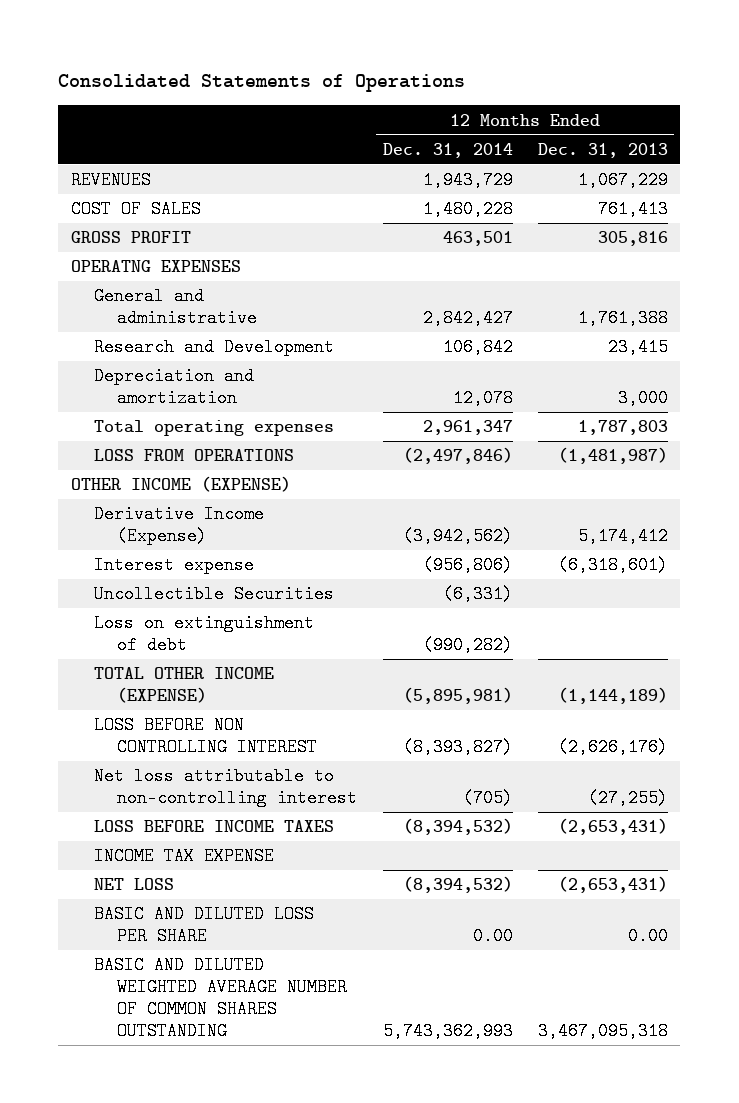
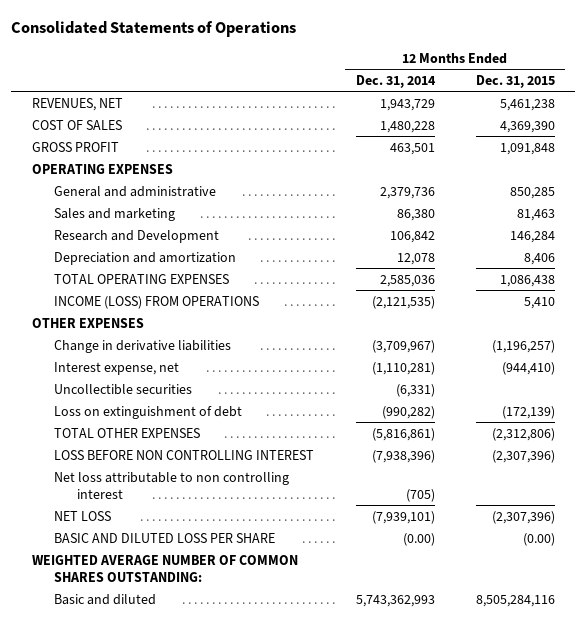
[537,142,668,158] Dec. 31, 2013 -> none
none -> [475,75,555,89] Dec. 31, 2015
[71,171,152,190] REVENUES -> [31,97,123,111] REVENUES, NET
[71,260,242,273] OPERATNG EXPENSES -> [31,163,173,174] OPERATING EXPENSES
[422,309,513,328] 2,842,427 -> [379,186,435,199] 2,379,736
none -> [54,207,176,221] Sales and marketing
[94,505,265,546] Derivative Income (Expense) -> none
[94,420,335,437] Total operating expenses -> [54,273,230,284] TOTAL OPERATING EXPENSES
[422,420,513,436] 2,961,347 -> [379,274,435,287] 2,585,036
[94,449,295,462] LOSS FROM OPERATIONS -> [54,295,260,309] INCOME (LOSS) FROM OPERATIONS
[402,447,513,465] (2,497,846) -> [371,295,435,309] (2,121,535)
[71,476,292,493] OTHER INCOME (EXPENSE) -> [31,317,144,328] OTHER EXPENSES
none -> [54,339,232,353] Change in derivative liabilities
[94,556,255,575] Interest expense -> [54,361,180,375] Interest expense, net
[422,556,513,575] (956,806) -> [371,361,435,375] (1,110,281)
[94,585,335,604] Uncollectible Securities -> [54,383,193,395] Uncollectible securities
[94,820,335,833] LOSS BEFORE INCOME TAXES -> none
[94,847,275,866] INCOME TAX EXPENSE -> none
[94,667,275,704] TOTAL OTHER INCOME (EXPENSE) -> [54,427,201,438] TOTAL OTHER EXPENSES
[402,687,513,705] (5,895,981) -> [371,427,435,441] (5,816,861)
[402,738,513,757] (8,393,827) -> [371,449,435,463] (7,938,396)
[94,767,358,808] Net loss attributable to non-controlling interest -> [54,471,290,499] Net loss attributable to non controlling interest
[402,876,513,894] (8,394,532) -> [371,510,435,524] (7,939,101)
[472,927,513,946] 0.00 -> [402,532,435,546] (0.00)
none -> [31,554,298,582] WEIGHTED AVERAGE NUMBER OF COMMON SHARES OUTSTANDING:
[94,956,348,1040] BASIC AND DILUTED WEIGHTED AVERAGE NUMBER OF COMMON SHARES OUTSTANDING -> [54,593,157,605] Basic and diluted

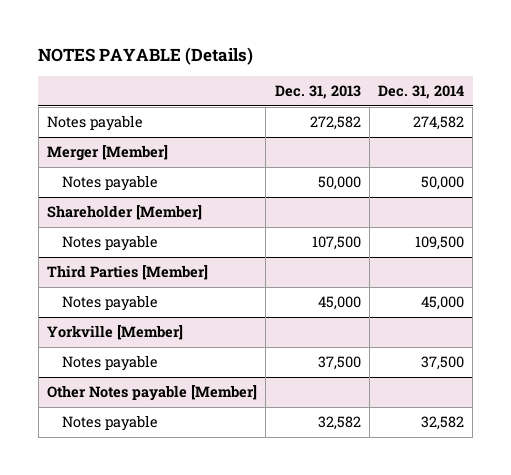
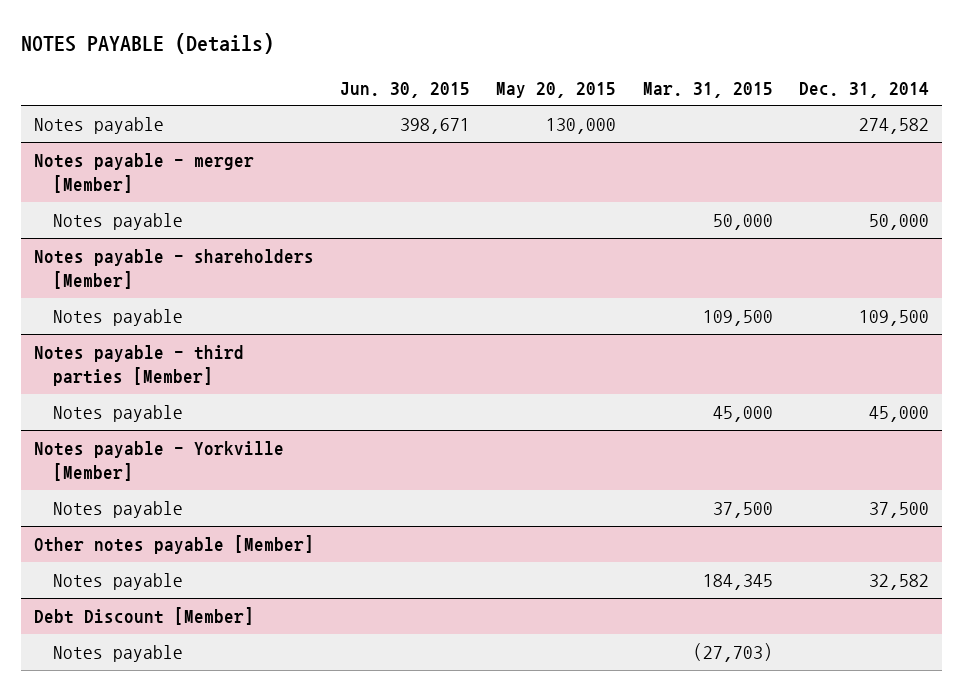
[274,85,361,100] Dec. 31, 2013 -> none
none -> [340,81,471,98] Jun. 30, 2015
none -> [496,81,617,98] May 20, 2015
none -> [642,81,773,98] Mar. 31, 2015
[47,145,169,162] Merger [Member] -> [34,153,255,194] Notes payable - merger [Member]
[47,205,203,221] Shareholder [Member] -> [34,249,315,290] Notes payable - shareholders [Member]
[47,265,209,281] Third Parties [Member] -> [34,345,245,387] Notes payable - third parties [Member]
[47,325,184,341] Yorkville [Member] -> [34,441,285,482] Notes payable - Yorkville [Member]
[47,385,258,402] Other Notes payable [Member] -> [34,535,315,555] Other notes payable [Member]
none -> [34,607,255,626] Debt Discount [Member]
none -> [53,645,184,663] Notes payable

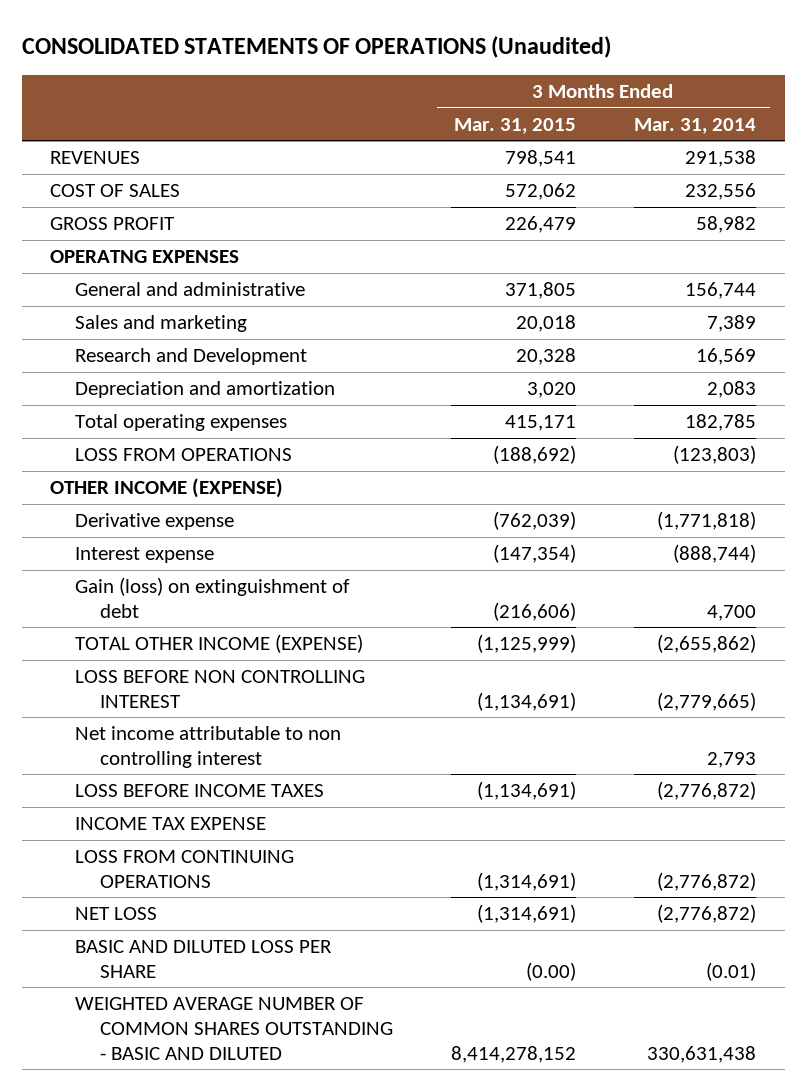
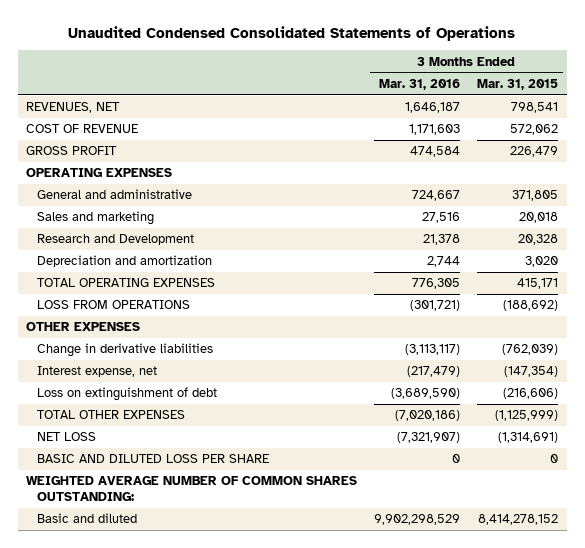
[21,36,611,59] CONSOLIDATED STATEMENTS OF OPERATIONS (Unaudited) -> [68,25,516,41] Unaudited Condensed Consolidated Statements of Operations
[633,117,756,134] Mar. 31, 2014 -> none
none -> [379,78,461,90] Mar. 31, 2016
[50,151,141,165] REVENUES -> [26,102,121,114] REVENUES, NET
[50,184,181,198] COST OF SALES -> [26,124,139,134] COST OF REVENUE
[50,250,240,264] OPERATNG EXPENSES -> [26,168,173,178] OPERATING EXPENSES
[75,414,288,432] Total operating expenses -> [37,278,216,288] TOTAL OPERATING EXPENSES
[75,670,366,708] LOSS BEFORE NON CONTROLLING INTEREST -> none
[75,726,342,768] Net income attributable to non controlling interest -> none
[75,784,325,798] LOSS BEFORE INCOME TAXES -> none
[75,817,267,831] INCOME TAX EXPENSE -> none
[75,850,295,888] LOSS FROM CONTINUING OPERATIONS -> none
[50,478,284,499] OTHER INCOME (EXPENSE) -> [26,322,141,332] OTHER EXPENSES
[75,513,235,531] Derivative expense -> [37,343,214,358] Change in derivative liabilities
[75,547,215,564] Interest expense -> [37,366,158,378] Interest expense, net
[75,577,351,618] Gain (loss) on extinguishment of debt -> [37,387,218,402] Loss on extinguishment of debt
[75,634,364,654] TOTAL OTHER INCOME (EXPENSE) -> [37,410,186,420] TOTAL OTHER EXPENSES
[526,961,577,981] (0.00) -> [550,454,559,464] 0
none -> [26,476,358,502] WEIGHTED AVERAGE NUMBER OF COMMON SHARES OUTSTANDING:
[75,997,394,1060] WEIGHTED AVERAGE NUMBER OF COMMON SHARES OUTSTANDING - BASIC AND DILUTED -> [37,513,138,524] Basic and diluted

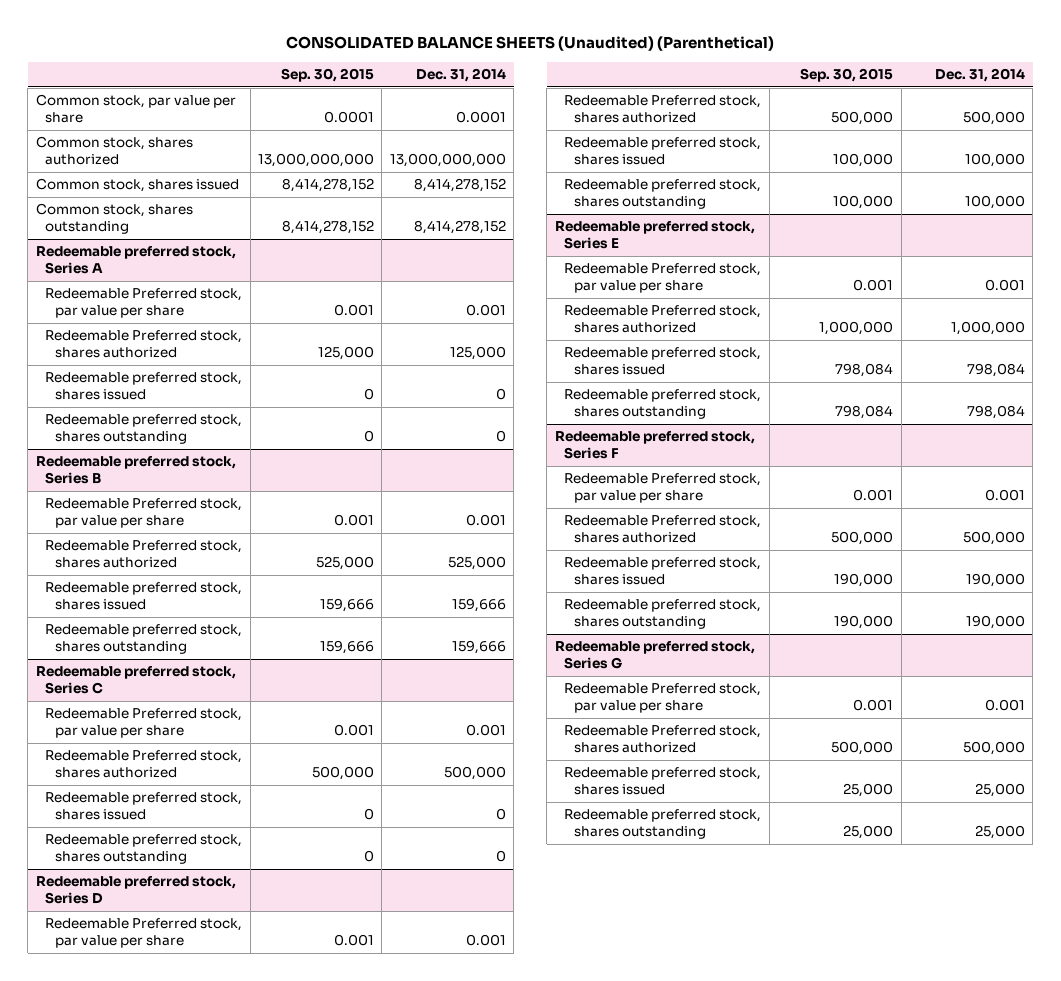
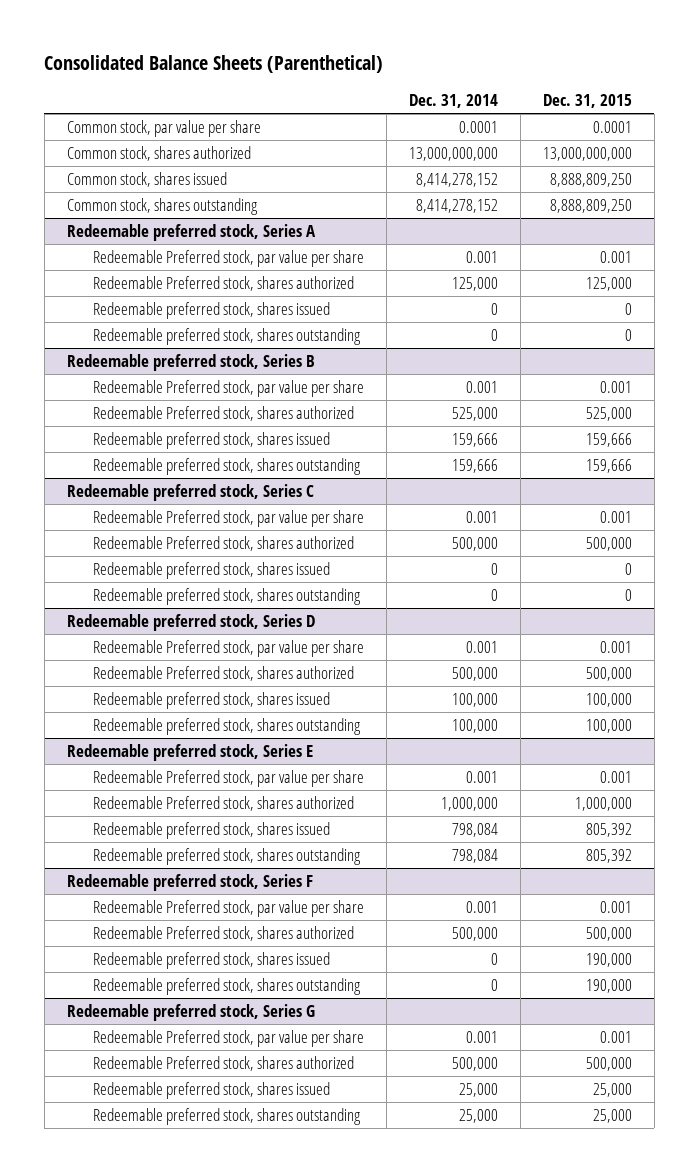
[286,36,775,52] CONSOLIDATED BALANCE SHEETS (Unaudited) (Parenthetical) -> [44,55,384,74] Consolidated Balance Sheets (Parenthetical)
[281,68,375,83] Sep. 30, 2015 -> none
none -> [542,94,632,109] Dec. 31, 2015
[965,573,1025,588] 190,000 -> [490,953,498,966] 0
[965,615,1025,630] 190,000 -> [490,979,498,992] 0

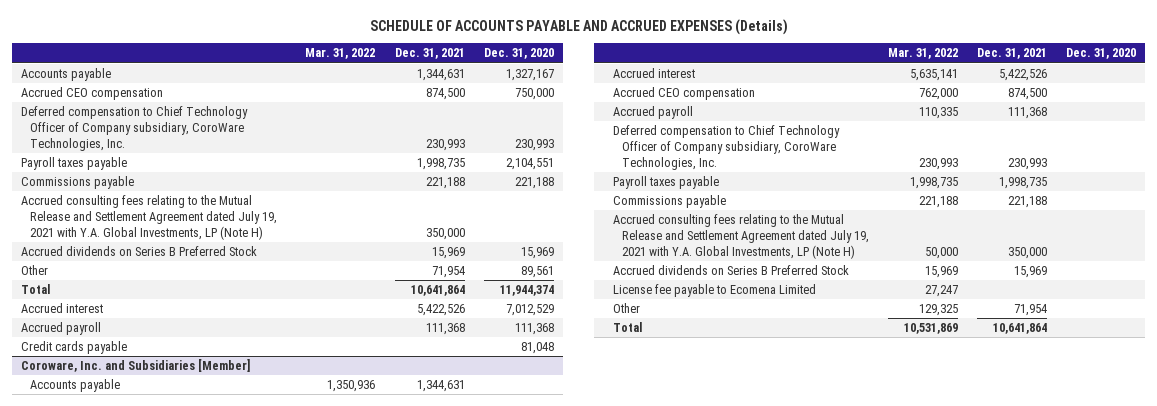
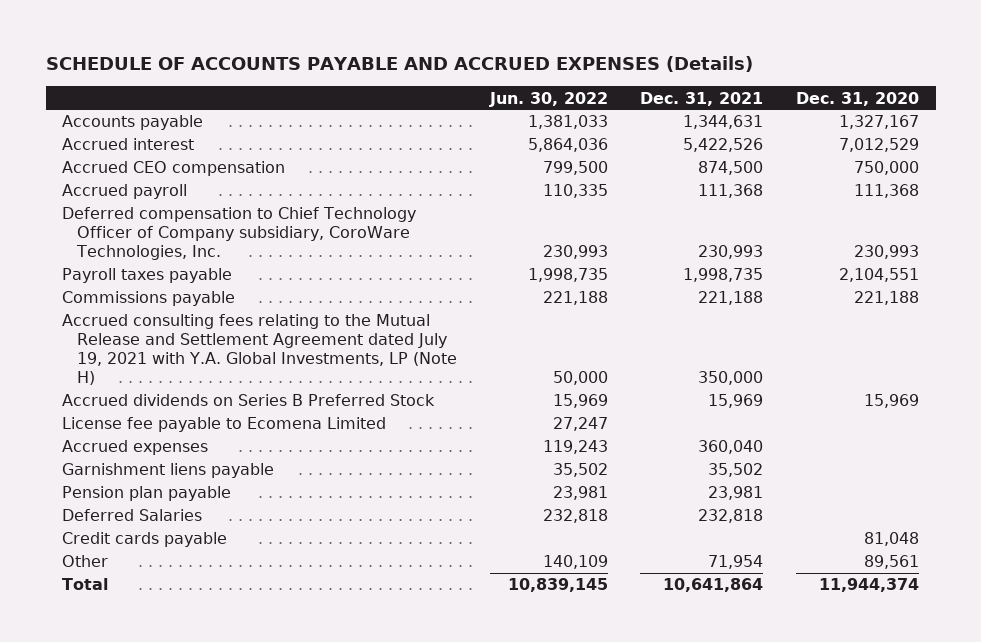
[305,48,376,60] Mar. 31, 2022 -> none
none -> [488,91,608,107] Jun. 30, 2022
[21,303,104,314] Accrued interest -> [62,138,195,151] Accrued interest
[21,322,102,336] Accrued payroll -> [62,184,188,200] Accrued payroll
none -> [62,417,387,433] License fee payable to Ecomena Limited
none -> [62,440,209,456] Accrued expenses
none -> [62,463,275,479] Garnishment liens payable
none -> [62,486,232,502] Pension plan payable
none -> [62,509,203,522] Deferred Salaries
[21,341,128,355] Credit cards payable -> [62,532,228,548] Credit cards payable
[21,359,251,373] Coroware, Inc. and Subsidiaries [Member] -> none
[30,379,121,393] Accounts payable -> none
[612,68,695,79] Accrued interest -> none
[612,87,755,101] Accrued CEO compensation -> none
[612,106,693,120] Accrued payroll -> none
[612,125,840,170] Deferred compensation to Chief Technology Officer of Company subsidiary, CoroWare Technologies, Inc. -> none
[612,176,719,190] Payroll taxes payable -> none
[612,195,726,209] Commissions payable -> none
[612,214,869,259] Accrued consulting fees relating to the Mutual Release and Settlement Agreement dated July 19, 2021 with Y.A. Global Investments, LP (Note H) -> none
[612,265,849,276] Accrued dividends on Series B Preferred Stock -> none
[612,284,816,298] License fee payable to Ecomena Limited -> none
[612,303,640,314] Other -> none
[612,322,642,333] Total -> none

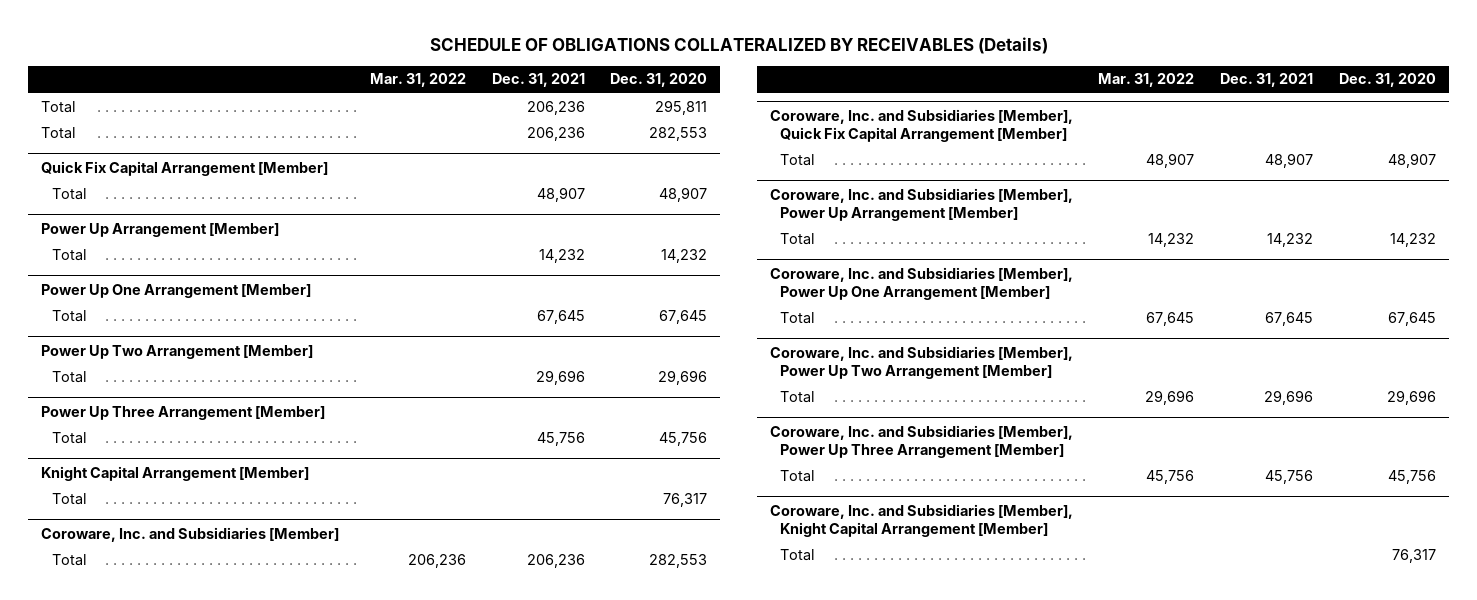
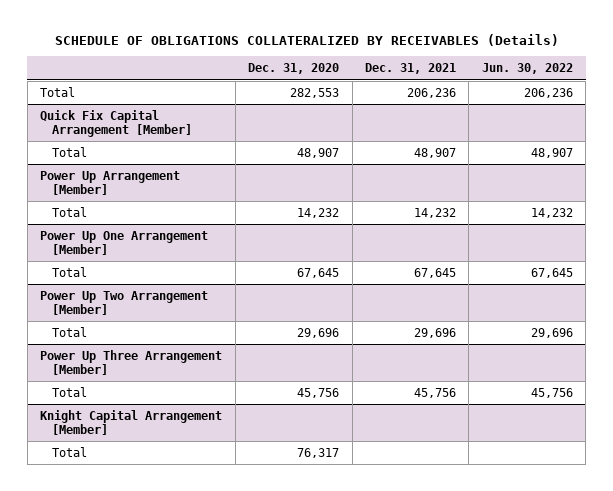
[369,73,466,88] Mar. 31, 2022 -> none
none -> [481,63,573,75] Jun. 30, 2022
[41,100,77,113] Total -> none
[41,526,340,542] Coroware, Inc. and Subsidiaries [Member] -> none
[51,553,87,566] Total -> none
[769,108,1073,142] Coroware, Inc. and Subsidiaries [Member], Quick Fix Capital Arrangement [Member] -> none
[780,153,816,166] Total -> none
[769,187,1073,221] Coroware, Inc. and Subsidiaries [Member], Power Up Arrangement [Member] -> none
[780,232,816,245] Total -> none
[769,266,1073,300] Coroware, Inc. and Subsidiaries [Member], Power Up One Arrangement [Member] -> none
[780,311,816,324] Total -> none
[769,345,1073,379] Coroware, Inc. and Subsidiaries [Member], Power Up Two Arrangement [Member] -> none
[780,390,816,403] Total -> none
[769,424,1073,458] Coroware, Inc. and Subsidiaries [Member], Power Up Three Arrangement [Member] -> none
[780,469,816,482] Total -> none
[769,503,1073,537] Coroware, Inc. and Subsidiaries [Member], Knight Capital Arrangement [Member] -> none
[780,548,816,561] Total -> none

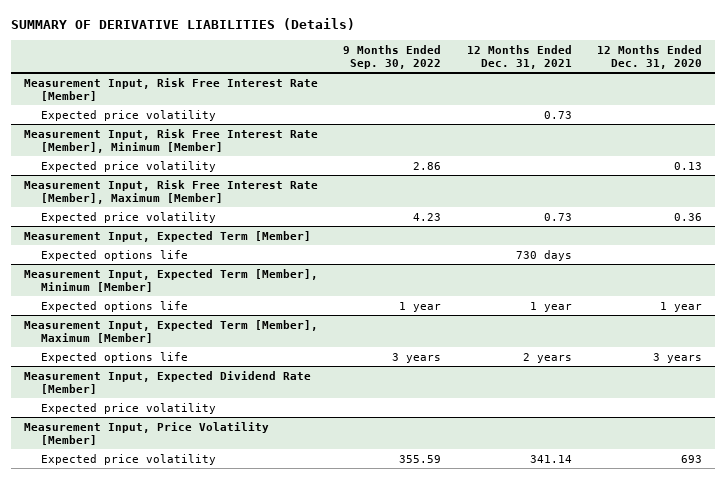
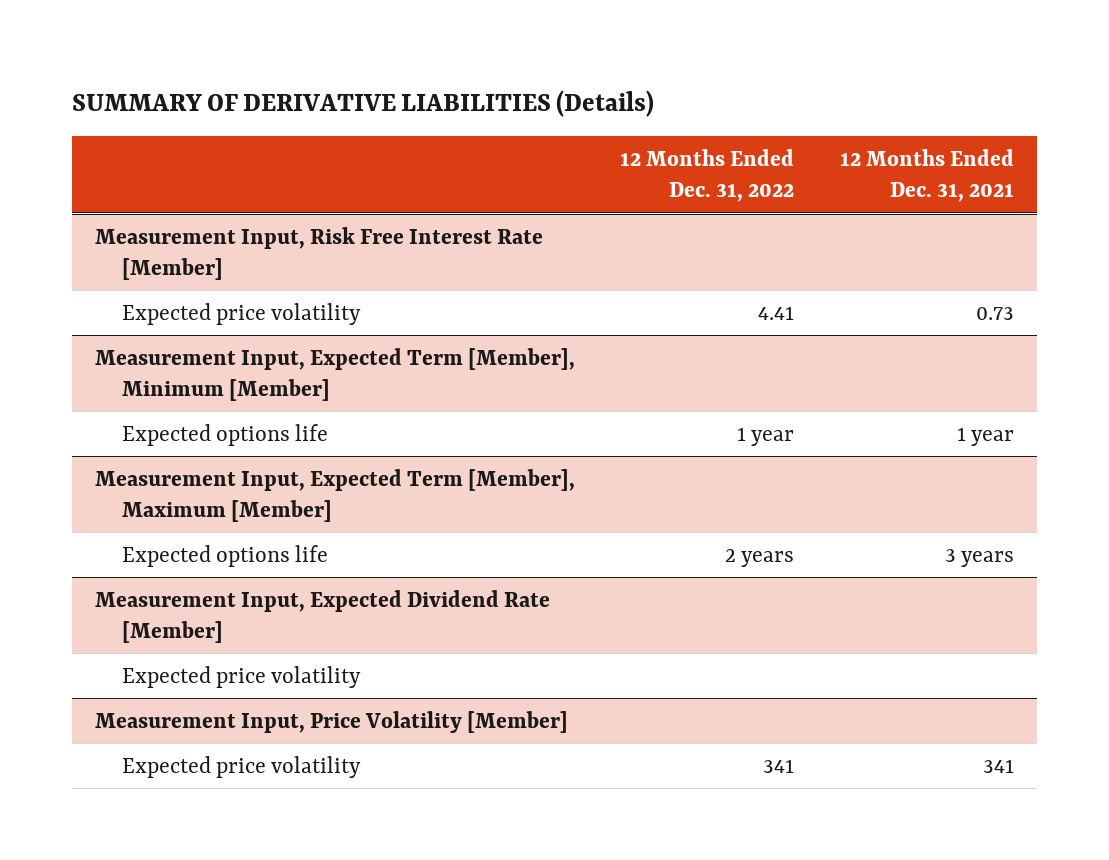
[343,44,442,69] 9 Months Ended Sep. 30, 2022 -> none
[597,44,703,69] 12 Months Ended Dec. 31, 2020 -> none
none -> [620,149,795,203] 12 Months Ended Dec. 31, 2022
[24,128,319,153] Measurement Input, Risk Free Interest Rate [Member], Minimum [Member] -> none
[41,160,217,172] Expected price volatility -> none
[24,179,319,204] Measurement Input, Risk Free Interest Rate [Member], Maximum [Member] -> none
[41,211,217,223] Expected price volatility -> none
[24,230,312,242] Measurement Input, Expected Term [Member] -> none
[41,249,189,261] Expected options life -> none
[522,352,572,363] 2 years -> [945,548,1015,567] 3 years
[529,454,572,463] 341.14 -> [983,758,1015,773] 341

